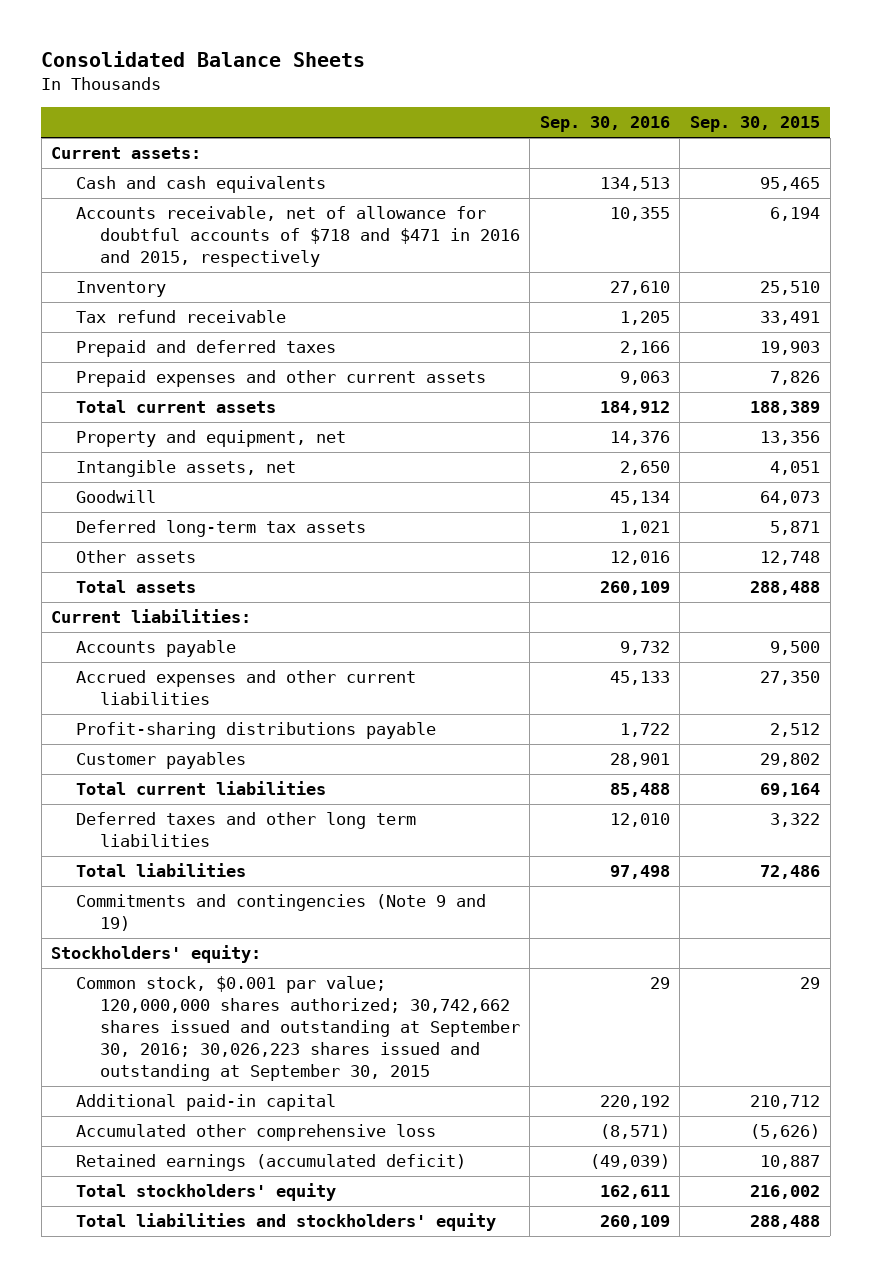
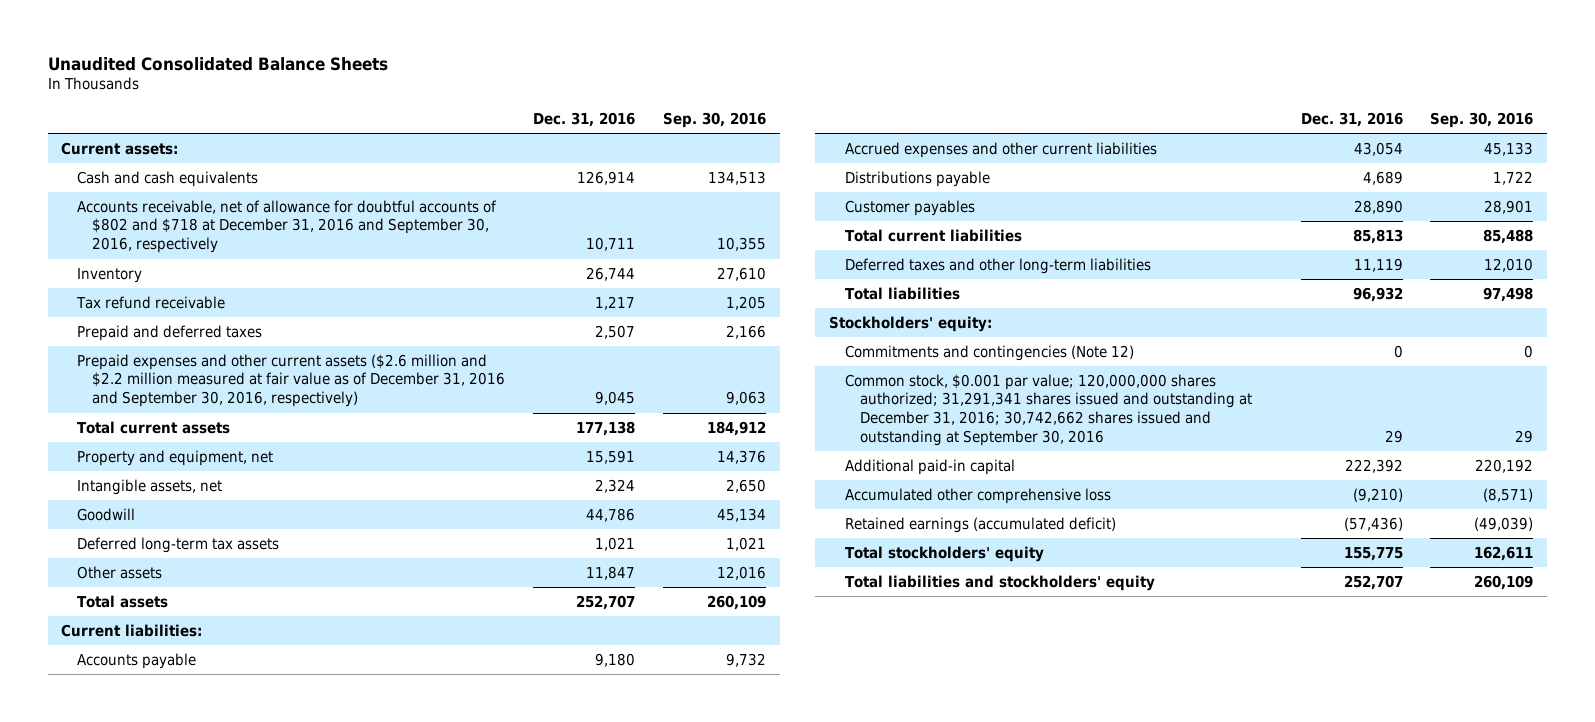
[41,51,366,68] Consolidated Balance Sheets -> [47,56,388,71] Unaudited Consolidated Balance Sheets
[690,116,821,133] Sep. 30, 2015 -> none
none -> [533,111,636,127] Dec. 31, 2016
[75,206,520,268] Accounts receivable, net of allowance for doubtful accounts of $718 and $471 in 2016 and 2015, respectively -> [76,199,497,254] Accounts receivable, net of allowance for doubtful accounts of $802 and $718 at December 31, 2016 and September 30, 2016, respectively
[75,370,486,388] Prepaid expenses and other current assets -> [76,353,506,408] Prepaid expenses and other current assets ($2.6 million and $2.2 million measured at fair value as of December 31, 2016 and September 30, 2016, respectively)
[75,722,436,740] Profit-sharing distributions payable -> [844,170,990,187] Distributions payable
[75,812,416,848] Deferred taxes and other long term liabilities -> [844,257,1151,274] Deferred taxes and other long-term liabilities
[75,894,486,932] Commitments and contingencies (Note 9 and 19) -> none
none -> [844,344,1134,361] Commitments and contingencies (Note 12)
[75,976,520,1082] Common stock, $0.001 par value; 120,000,000 shares authorized; 30,742,662 shares issued and outstanding at September 30, 2016; 30,026,223 shares issued and outstanding at September 30, 2015 -> [844,373,1253,446] Common stock, $0.001 par value; 120,000,000 shares authorized; 31,291,341 shares issued and outstanding at December 31, 2016; 30,742,662 shares issued and outstanding at September 30, 2016

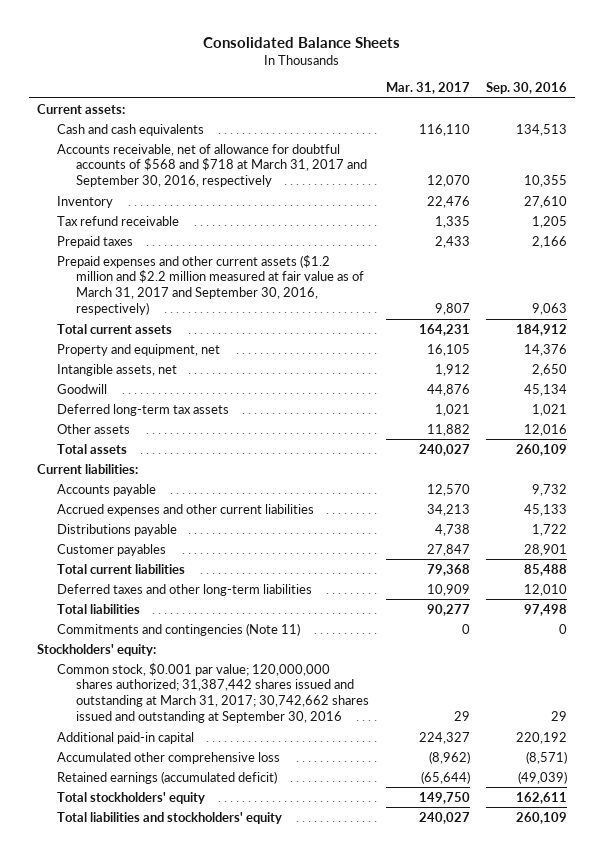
[47,56,388,71] Unaudited Consolidated Balance Sheets -> [202,36,400,48] Consolidated Balance Sheets
[533,111,636,127] Dec. 31, 2016 -> none
none -> [385,81,470,94] Mar. 31, 2017
[76,199,497,254] Accounts receivable, net of allowance for doubtful accounts of $802 and $718 at December 31, 2016 and September 30, 2016, respectively -> [56,143,368,188] Accounts receivable, net of allowance for doubtful accounts of $568 and $718 at March 31, 2017 and September 30, 2016, respectively
[76,324,262,341] Prepaid and deferred taxes -> [56,235,133,248] Prepaid taxes
[76,353,506,408] Prepaid expenses and other current assets ($2.6 million and $2.2 million measured at fair value as of December 31, 2016 and September 30, 2016, respectively) -> [56,254,365,316] Prepaid expenses and other current assets ($1.2 million and $2.2 million measured at fair value as of March 31, 2017 and September 30, 2016, respectively)
none -> [56,622,300,636] Commitments and contingencies (Note 11)
[844,344,1134,361] Commitments and contingencies (Note 12) -> none
[844,373,1253,446] Common stock, $0.001 par value; 120,000,000 shares authorized; 31,291,341 shares issued and outstanding at December 31, 2016; 30,742,662 shares issued and outstanding at September 30, 2016 -> [56,662,370,724] Common stock, $0.001 par value; 120,000,000 shares authorized; 31,387,442 shares issued and outstanding at March 31, 2017; 30,742,662 shares issued and outstanding at September 30, 2016

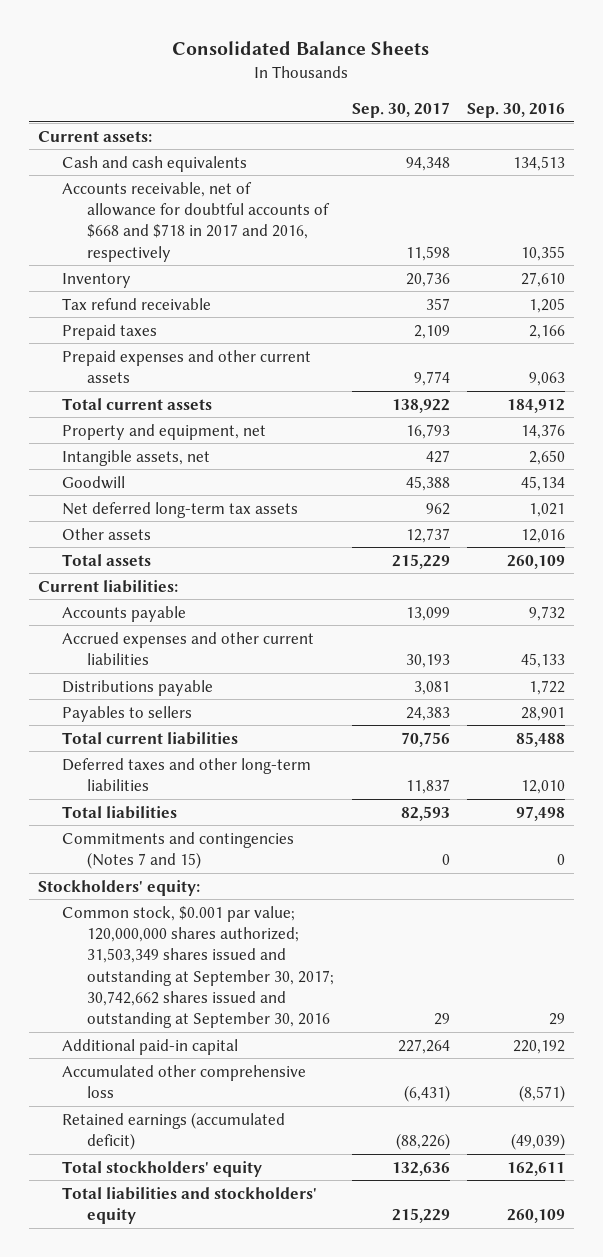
[385,81,470,94] Mar. 31, 2017 -> none
none -> [351,102,450,119] Sep. 30, 2017
[56,143,368,188] Accounts receivable, net of allowance for doubtful accounts of $568 and $718 at March 31, 2017 and September 30, 2016, respectively -> [62,181,331,262] Accounts receivable, net of allowance for doubtful accounts of $668 and $718 in 2017 and 2016, respectively
[56,254,365,316] Prepaid expenses and other current assets ($1.2 million and $2.2 million measured at fair value as of March 31, 2017 and September 30, 2016, respectively) -> [62,349,312,383] Prepaid expenses and other current assets
[56,403,229,416] Deferred long-term tax assets -> [62,501,299,518] Net deferred long-term tax assets
[56,543,166,556] Customer payables -> [62,705,193,722] Payables to sellers
[56,622,300,636] Commitments and contingencies (Note 11) -> [62,831,295,869] Commitments and contingencies (Notes 7 and 15)
[56,662,370,724] Common stock, $0.001 par value; 120,000,000 shares authorized; 31,387,442 shares issued and outstanding at March 31, 2017; 30,742,662 shares issued and outstanding at September 30, 2016 -> [62,905,335,1029] Common stock, $0.001 par value; 120,000,000 shares authorized; 31,503,349 shares issued and outstanding at September 30, 2017; 30,742,662 shares issued and outstanding at September 30, 2016

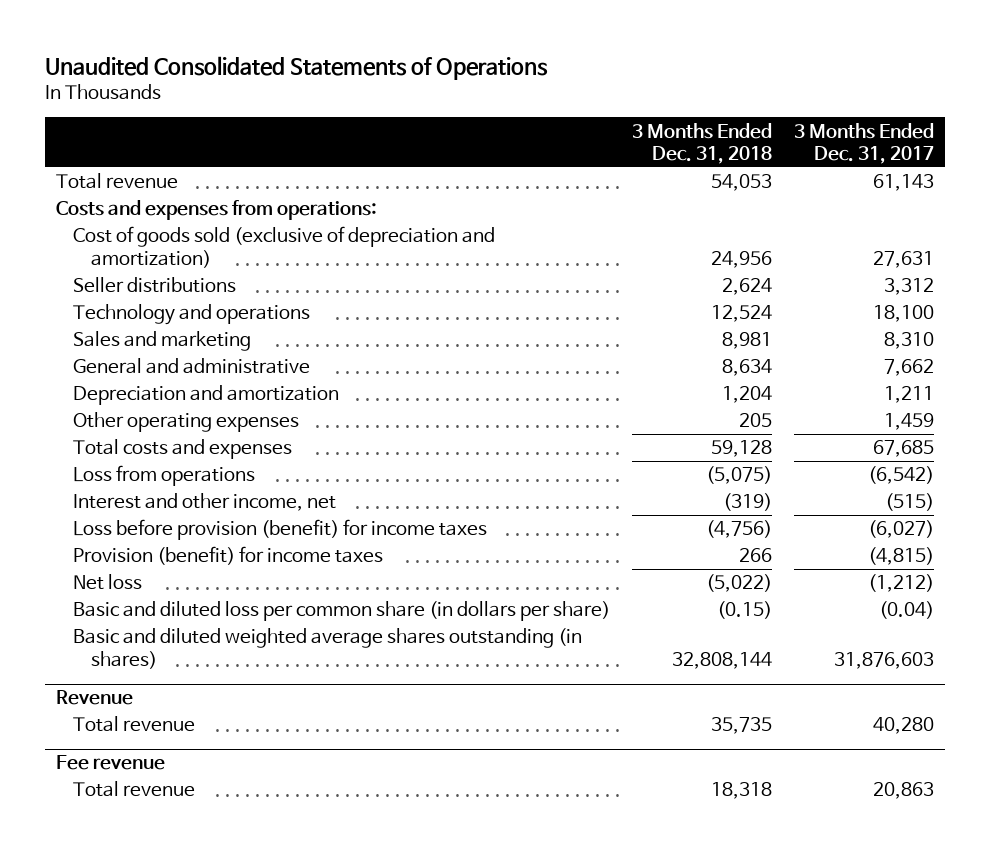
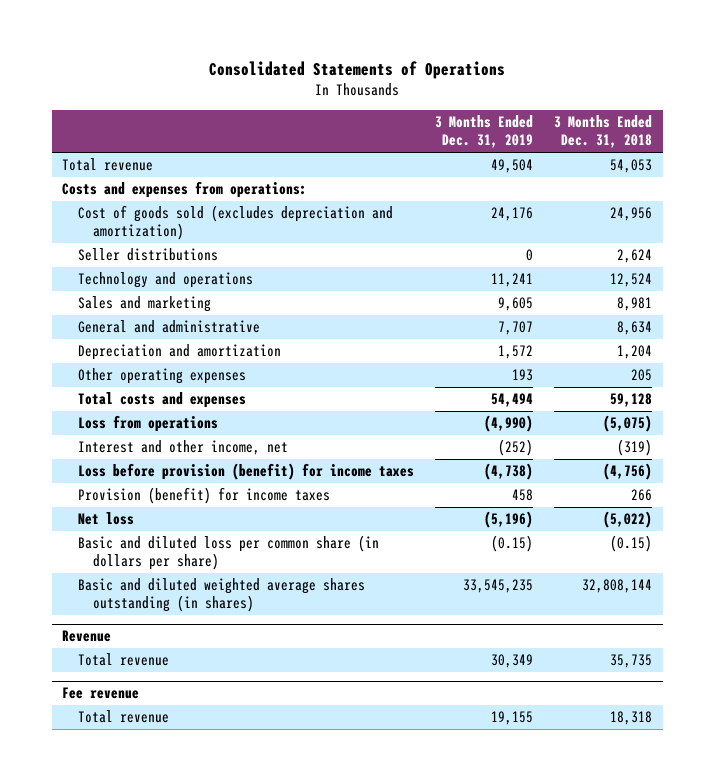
[44,55,548,80] Unaudited Consolidated Statements of Operations -> [209,60,506,79] Consolidated Statements of Operations
[793,122,934,164] 3 Months Ended Dec. 31, 2017 -> none
none -> [434,115,533,149] 3 Months Ended Dec. 31, 2019
[73,226,496,268] Cost of goods sold (exclusive of depreciation and amortization) -> [77,205,393,241] Cost of goods sold (excludes depreciation and amortization)

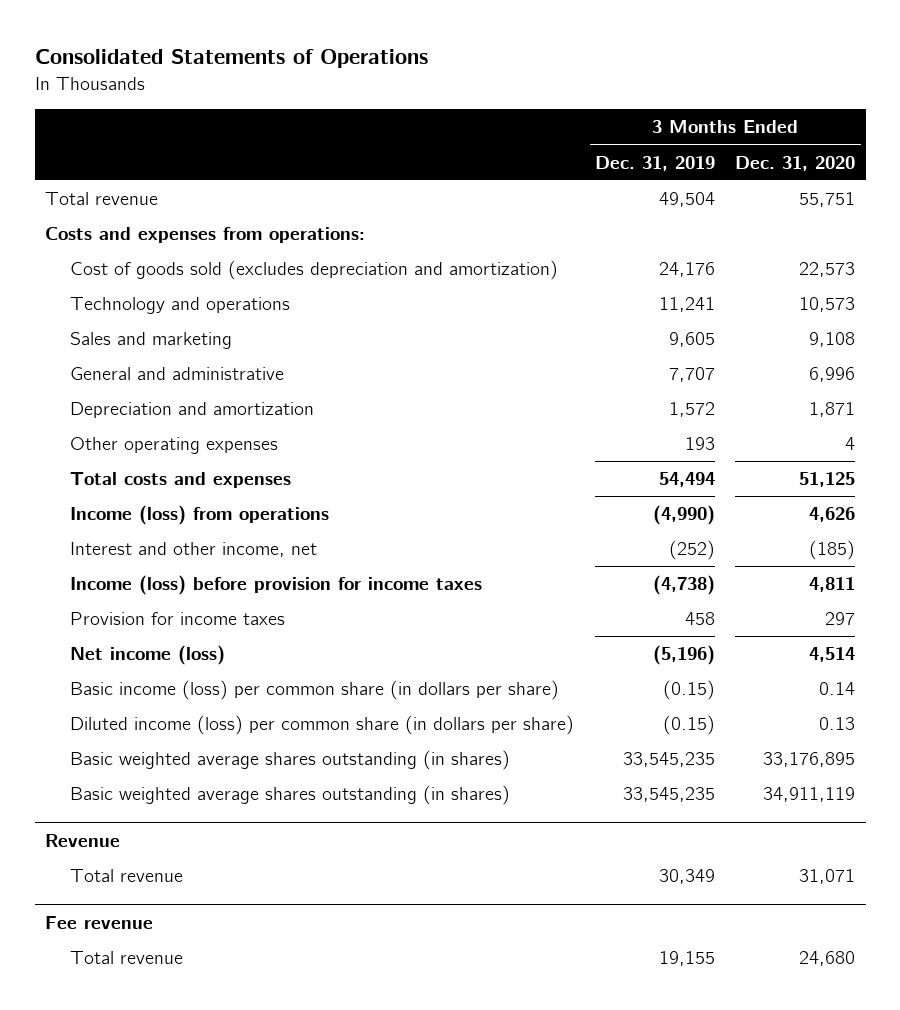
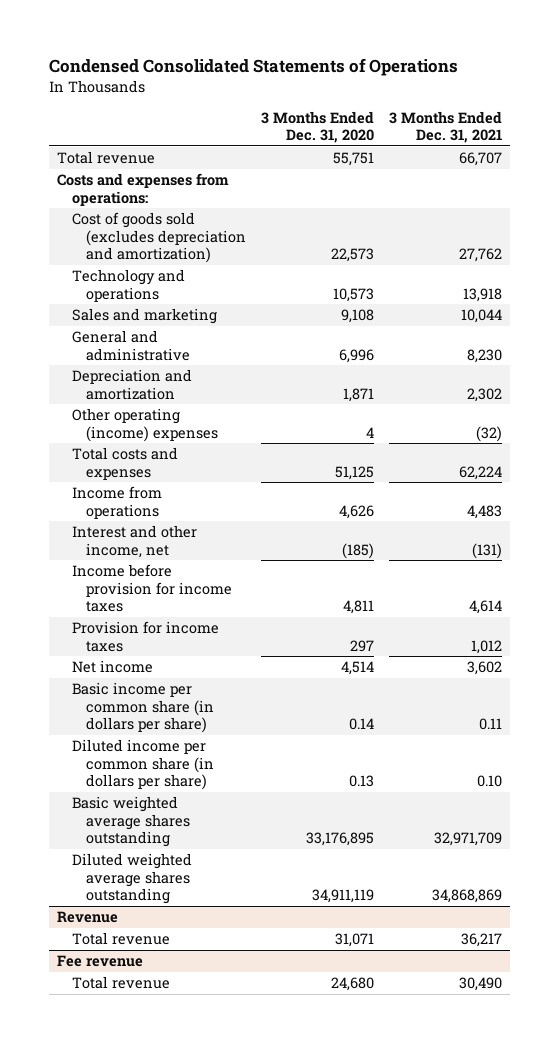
[34,49,428,69] Consolidated Statements of Operations -> [49,58,459,77] Condensed Consolidated Statements of Operations
[594,155,715,171] Dec. 31, 2019 -> none
none -> [389,110,503,144] 3 Months Ended Dec. 31, 2021
[70,437,279,455] Other operating expenses -> [71,408,219,442] Other operating (income) expenses
[70,505,330,526] Income (loss) from operations -> [71,486,162,519] Income from operations
[70,575,483,596] Income (loss) before provision for income taxes -> [71,564,233,613] Income before provision for income taxes
[70,645,226,666] Net income (loss) -> [71,660,153,674] Net income
[70,680,560,701] Basic income (loss) per common share (in dollars per share) -> [71,682,215,734] Basic income per common share (in dollars per share)
[70,715,575,736] Diluted income (loss) per common share (in dollars per share) -> [71,739,215,791] Diluted income per common share (in dollars per share)
[70,750,511,771] Basic weighted average shares outstanding (in shares) -> [71,796,191,848] Basic weighted average shares outstanding
[70,785,511,806] Basic weighted average shares outstanding (in shares) -> [71,853,192,905] Diluted weighted average shares outstanding

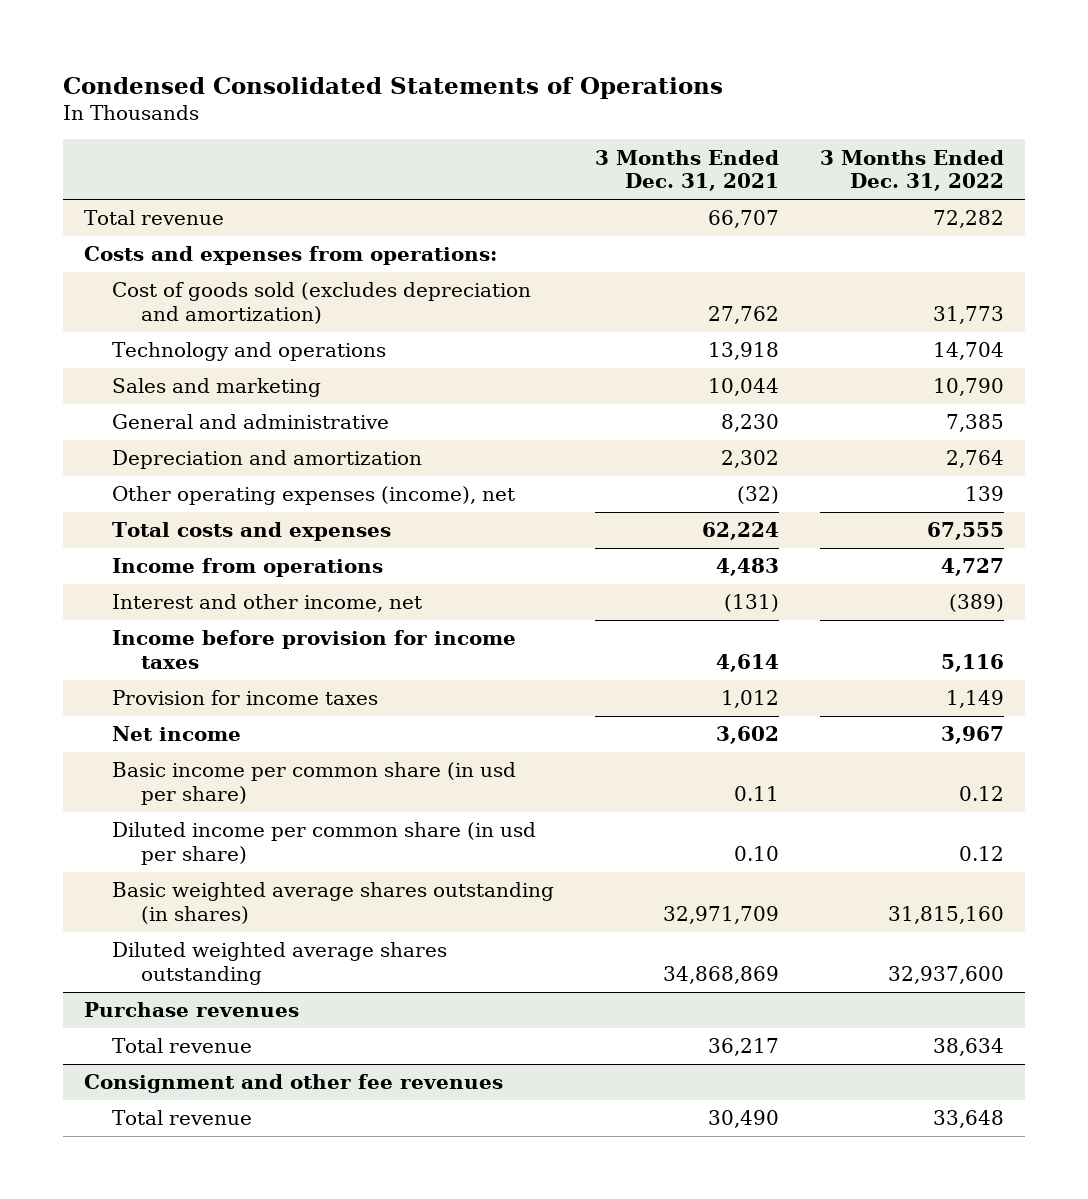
[261,110,375,144] 3 Months Ended Dec. 31, 2020 -> none
none -> [820,149,1005,192] 3 Months Ended Dec. 31, 2022
[71,408,219,442] Other operating (income) expenses -> [112,486,516,506] Other operating expenses (income), net
[71,682,215,734] Basic income per common share (in dollars per share) -> [112,762,517,805] Basic income per common share (in usd per share)
[71,739,215,791] Diluted income per common share (in dollars per share) -> [112,822,537,865] Diluted income per common share (in usd per share)
[71,796,191,848] Basic weighted average shares outstanding -> [112,882,555,924] Basic weighted average shares outstanding (in shares)
[57,911,119,924] Revenue -> [83,1002,299,1018] Purchase revenues
[57,955,144,968] Fee revenue -> none
none -> [83,1074,503,1094] Consignment and other fee revenues

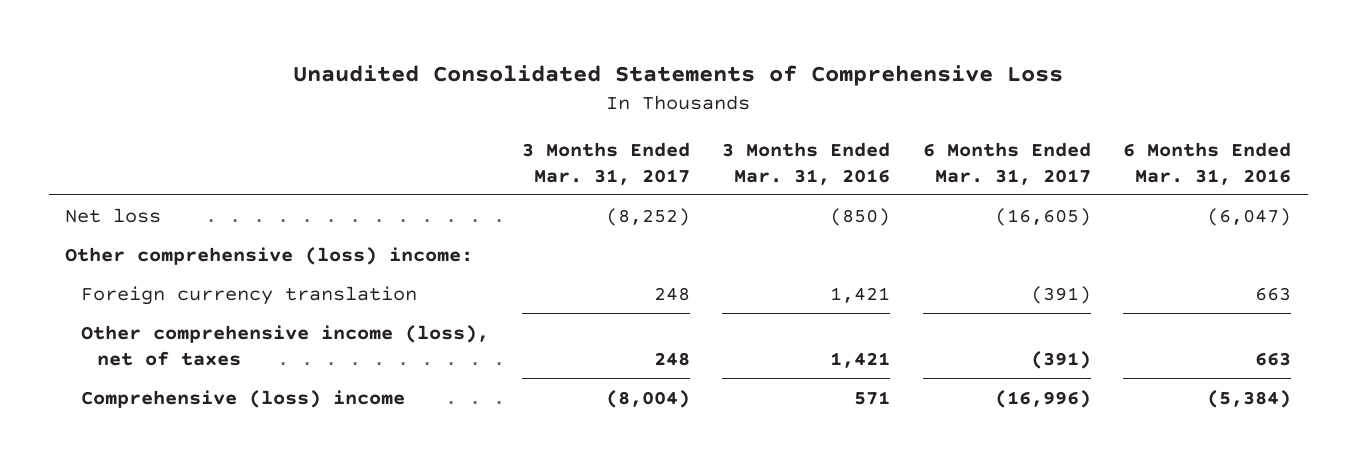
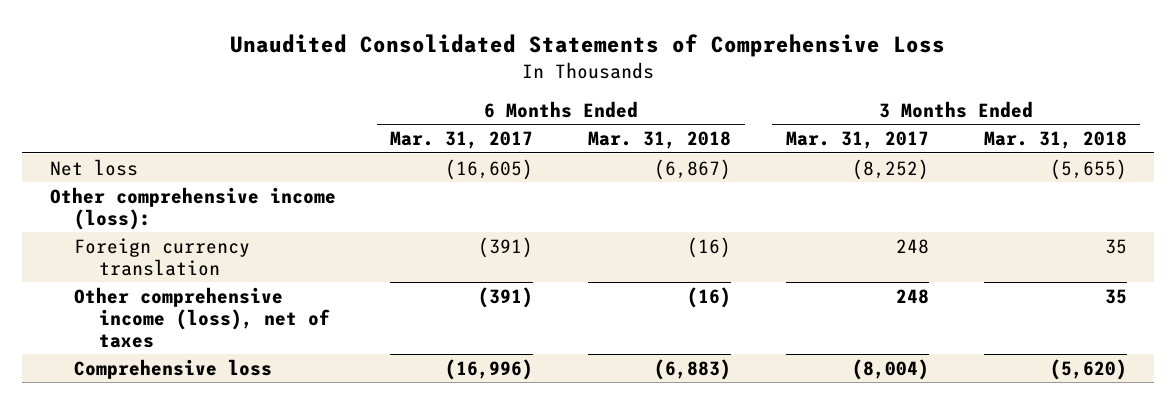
[722,141,891,185] 3 Months Ended Mar. 31, 2016 -> none
[1123,141,1292,185] 6 Months Ended Mar. 31, 2016 -> none
none -> [588,131,732,150] Mar. 31, 2018
none -> [983,131,1127,150] Mar. 31, 2018
[65,246,474,265] Other comprehensive (loss) income: -> [49,186,336,230] Other comprehensive income (loss):
[81,389,406,408] Comprehensive (loss) income -> [74,358,273,379] Comprehensive loss

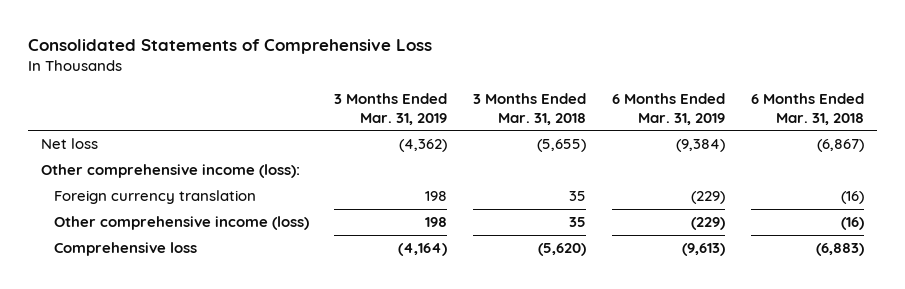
[230,33,946,57] Unaudited Consolidated Statements of Comprehensive Loss -> [28,38,433,54] Consolidated Statements of Comprehensive Loss
[390,131,534,150] Mar. 31, 2017 -> none
[785,131,929,150] Mar. 31, 2017 -> none
none -> [334,92,448,125] 3 Months Ended Mar. 31, 2019
none -> [612,92,726,125] 6 Months Ended Mar. 31, 2019
[74,286,330,348] Other comprehensive income (loss), net of taxes -> [53,216,309,231] Other comprehensive income (loss)

